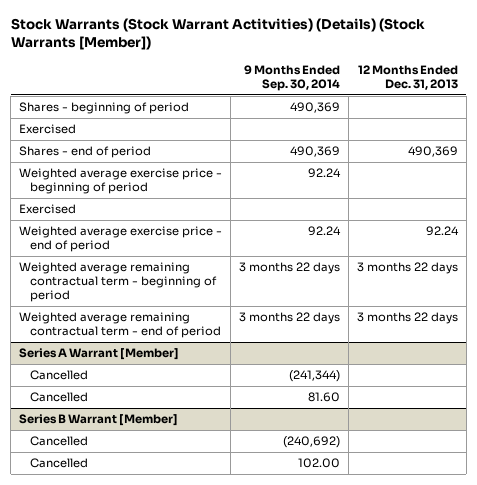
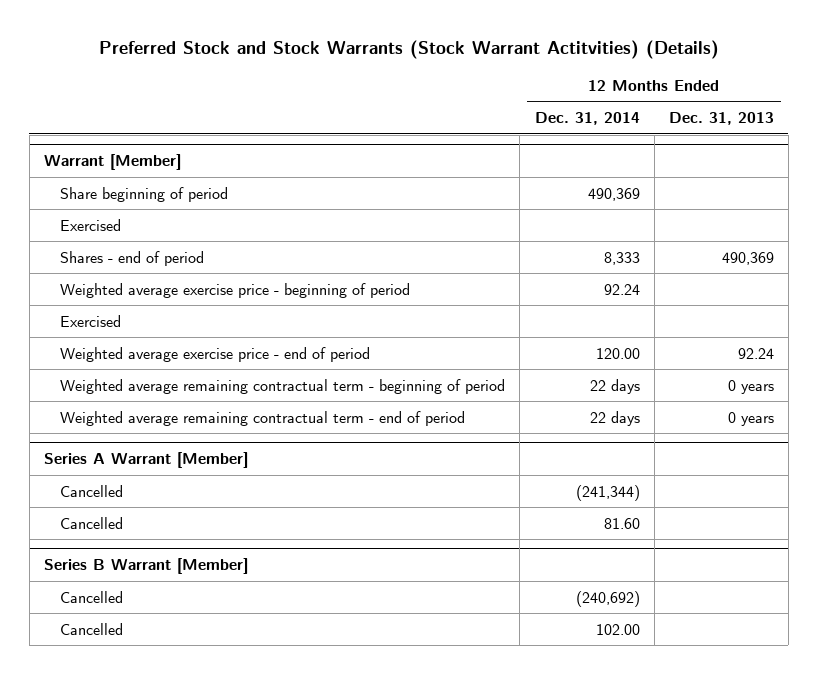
[10,17,425,50] Stock Warrants (Stock Warrant Actitvities) (Details) (Stock Warrants [Member]) -> [98,39,719,59] Preferred Stock and Stock Warrants (Stock Warrant Actitvities) (Details)
[243,65,340,91] 9 Months Ended Sep. 30, 2014 -> none
none -> [534,112,640,126] Dec. 31, 2014
none -> [43,154,181,171] Warrant [Member]
[18,102,189,115] Shares - beginning of period -> [60,186,229,202] Share beginning of period
[356,262,458,275] 3 months 22 days -> [727,379,774,394] 0 years
[356,312,458,325] 3 months 22 days -> [727,411,774,426] 0 years

